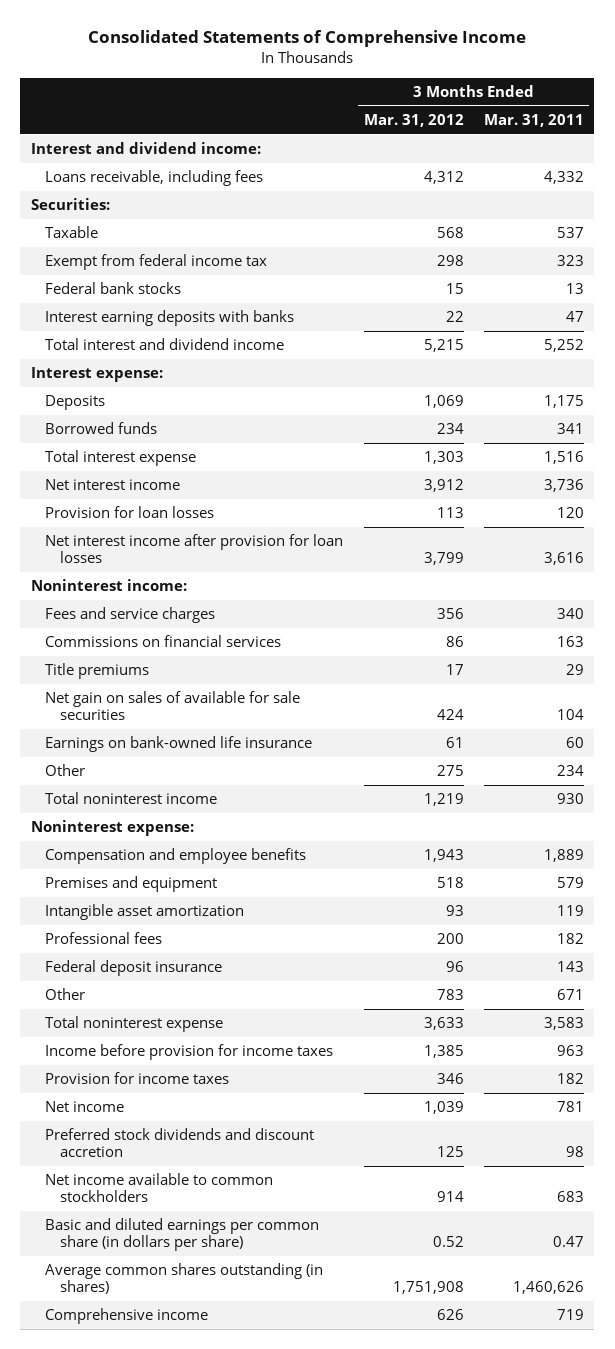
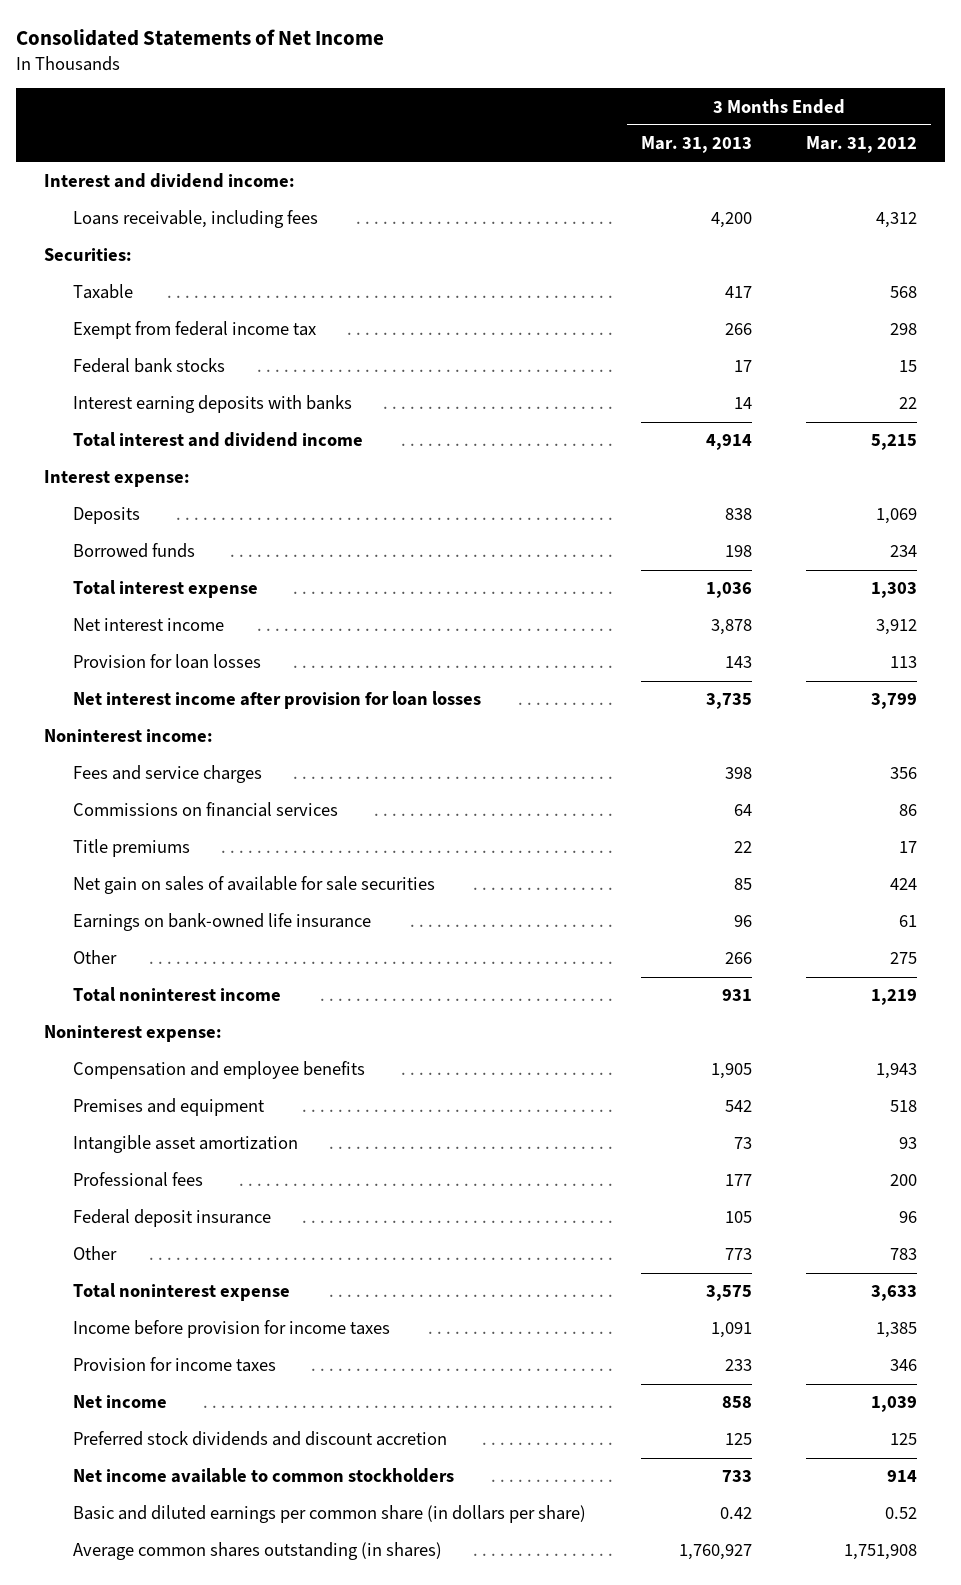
[88,30,527,48] Consolidated Statements of Comprehensive Income -> [16,28,385,46] Consolidated Statements of Net Income
[484,114,585,128] Mar. 31, 2011 -> none
none -> [640,136,752,154] Mar. 31, 2013
[45,1308,209,1325] Comprehensive income -> none

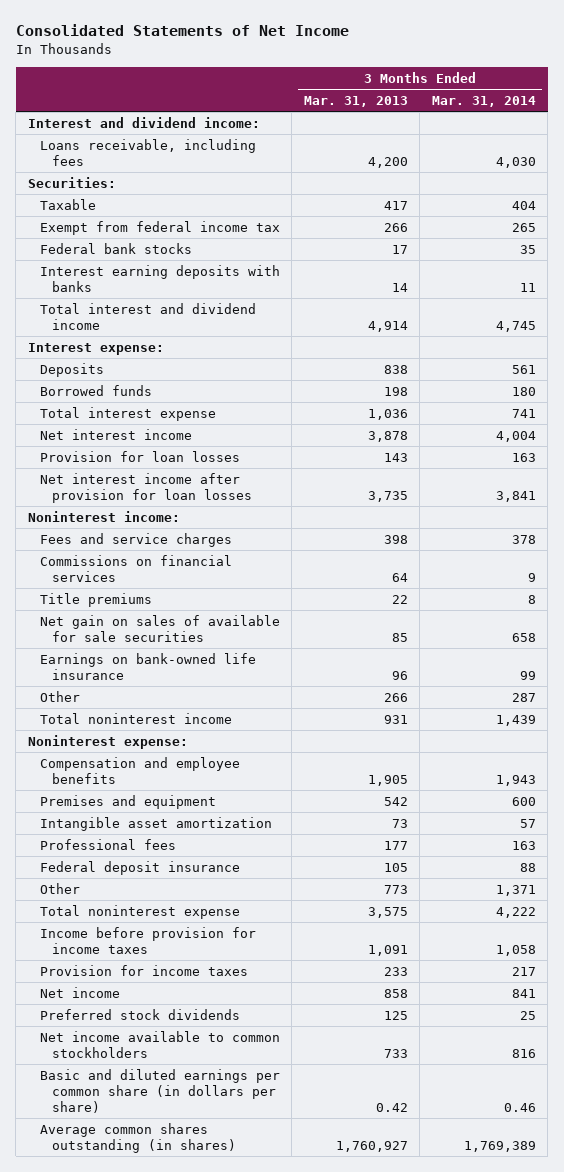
[806,136,918,154] Mar. 31, 2012 -> none
none -> [431,96,536,108] Mar. 31, 2014
[72,1431,447,1447] Preferred stock dividends and discount accretion -> [39,1008,240,1020] Preferred stock dividends

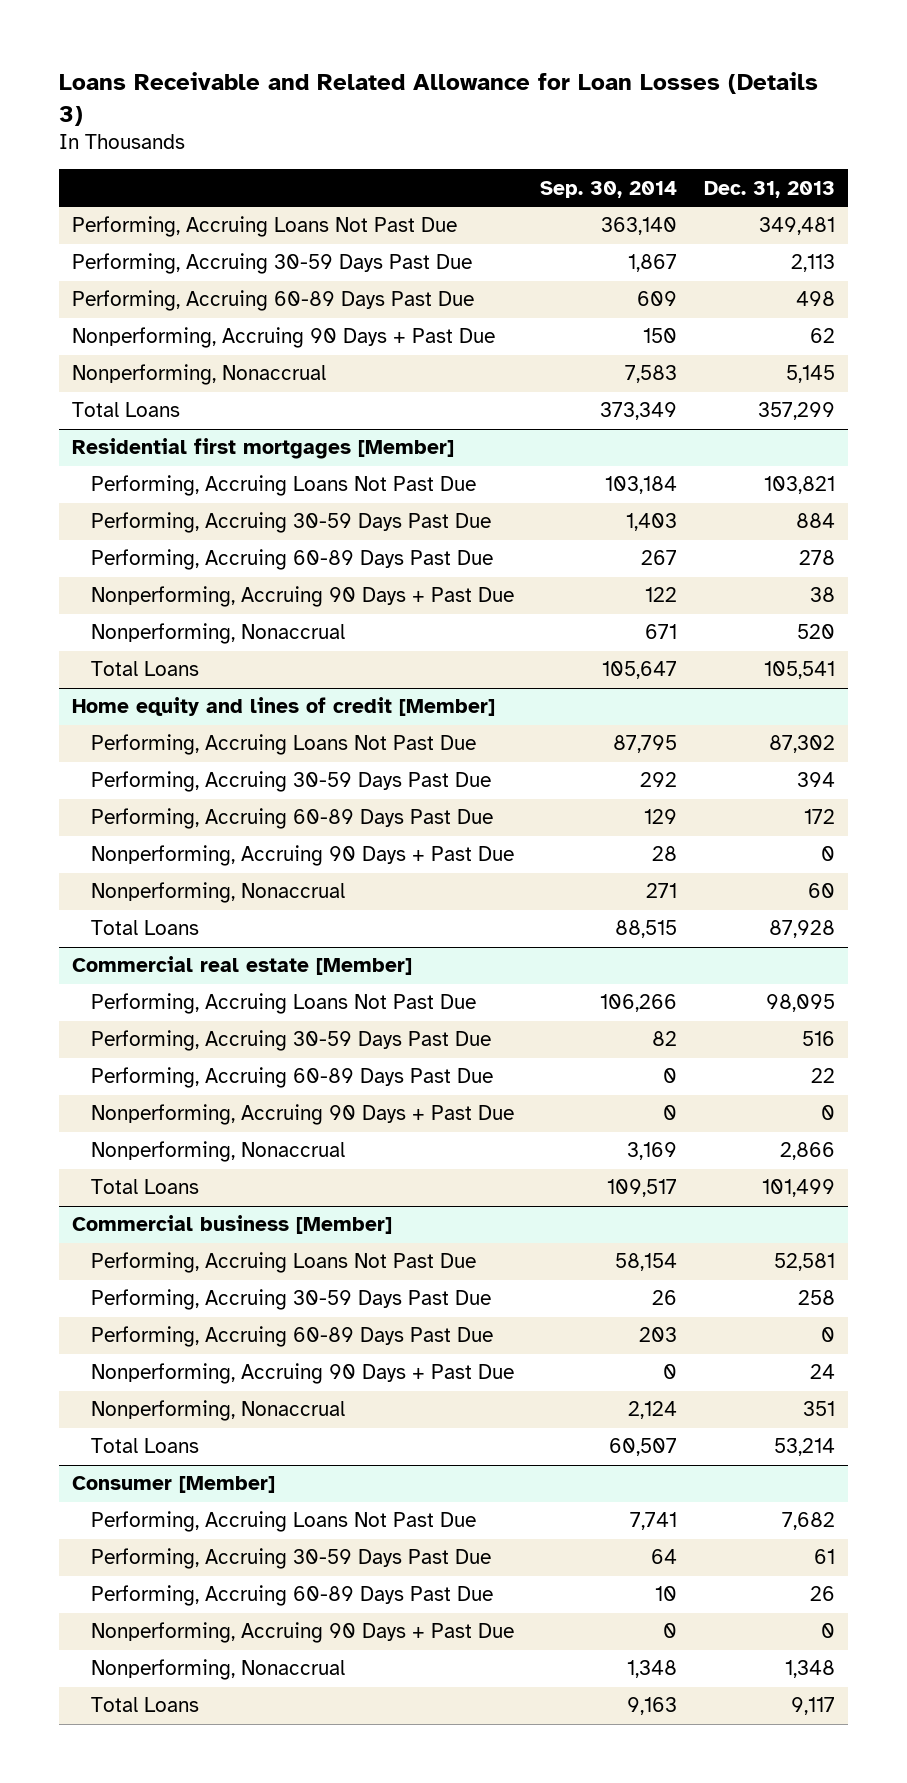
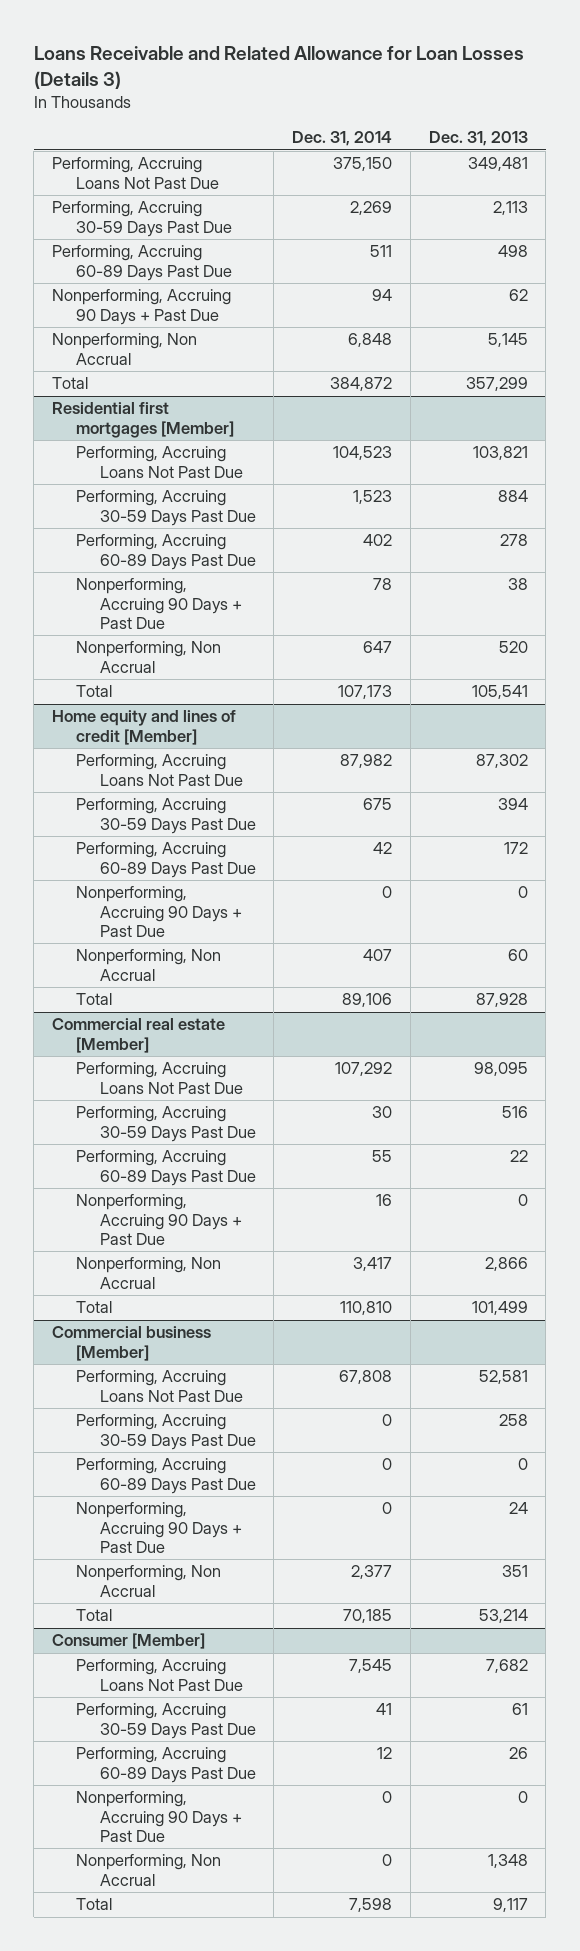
[540,180,678,198] Sep. 30, 2014 -> none
none -> [292,131,393,147] Dec. 31, 2014
[71,364,326,386] Nonperforming, Nonaccrual -> [52,333,198,365] Nonperforming, Non Accrual
[71,402,180,418] Total Loans -> [52,377,89,390] Total
[90,623,345,645] Nonperforming, Nonaccrual -> [75,641,221,673] Nonperforming, Non Accrual
[90,661,199,677] Total Loans -> [75,685,112,698] Total
[90,882,345,904] Nonperforming, Nonaccrual -> [75,949,221,981] Nonperforming, Non Accrual
[90,920,199,936] Total Loans -> [75,993,112,1006] Total
[90,1141,345,1163] Nonperforming, Nonaccrual -> [75,1257,221,1289] Nonperforming, Non Accrual
[90,1179,199,1195] Total Loans -> [75,1301,112,1314] Total
[90,1400,345,1422] Nonperforming, Nonaccrual -> [75,1565,221,1597] Nonperforming, Non Accrual
[90,1438,199,1454] Total Loans -> [75,1609,112,1622] Total
[90,1659,345,1681] Nonperforming, Nonaccrual -> [75,1854,221,1886] Nonperforming, Non Accrual
[90,1697,199,1713] Total Loans -> [75,1898,112,1911] Total

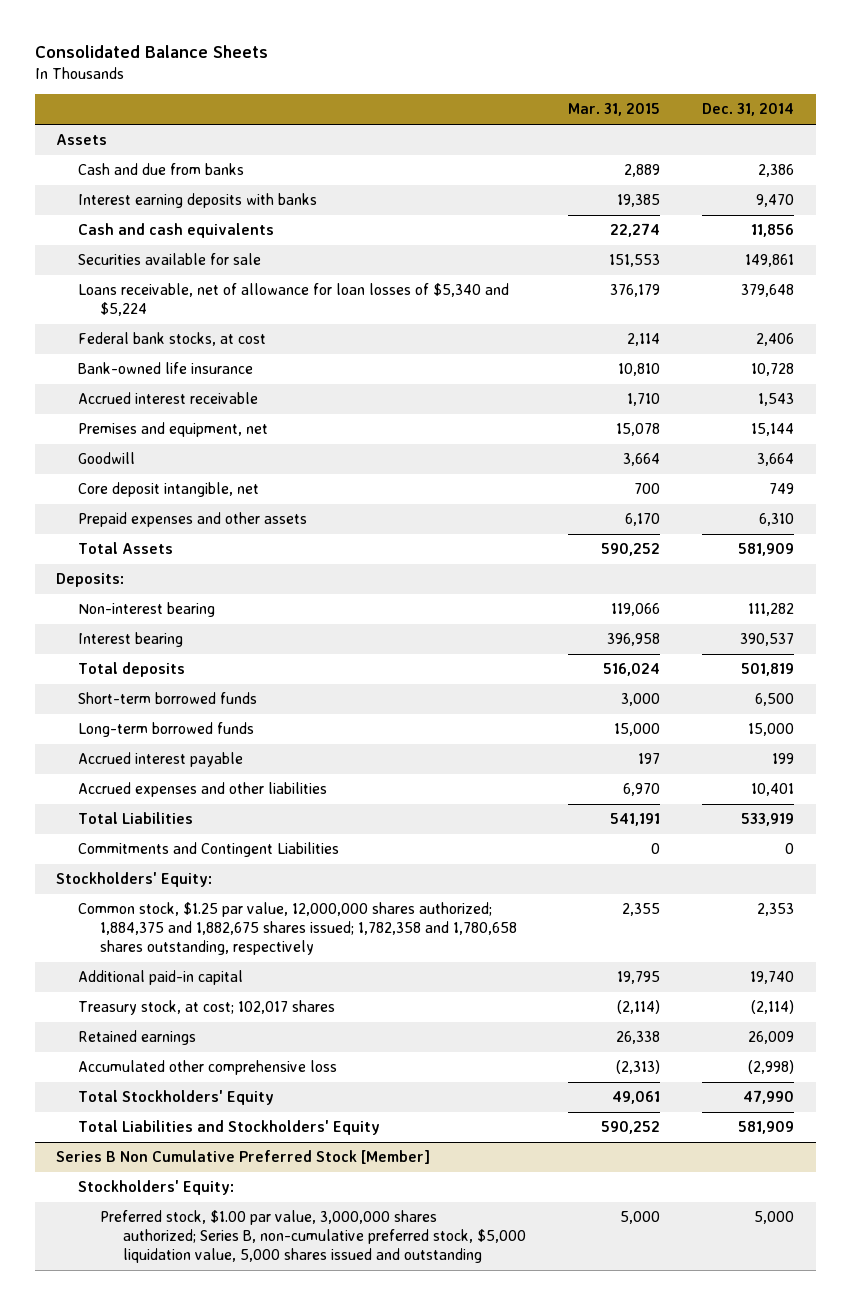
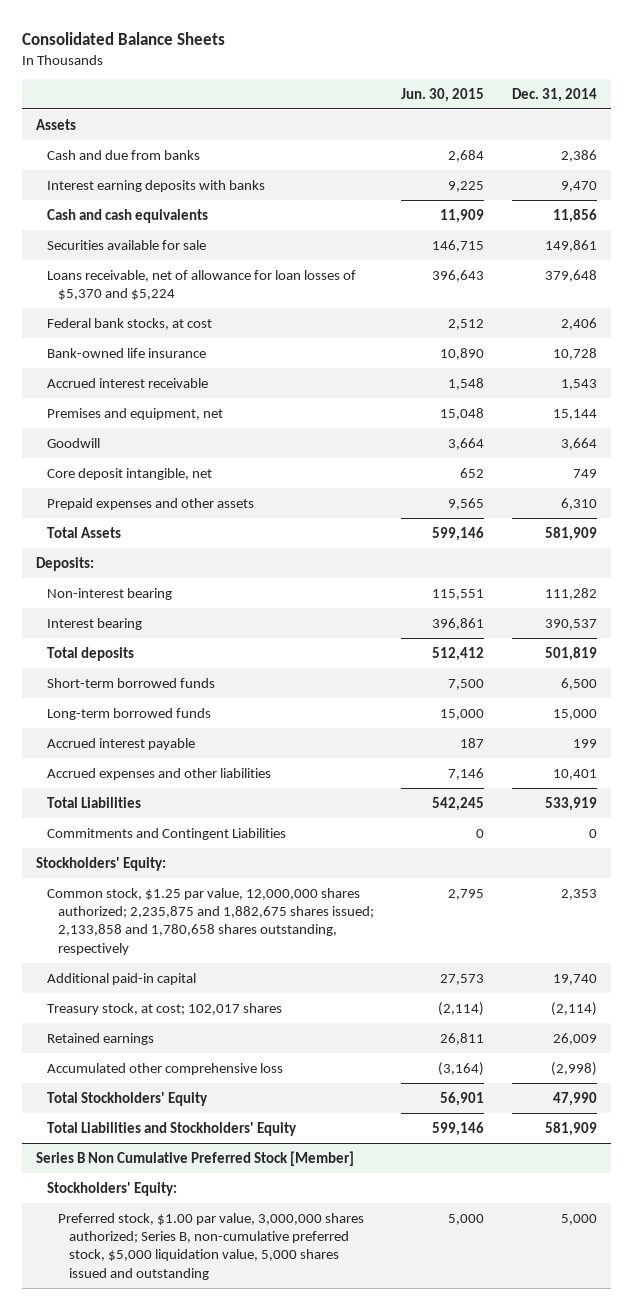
[568,103,661,117] Mar. 31, 2015 -> none
none -> [401,87,485,102] Jun. 30, 2015
[78,283,510,316] Loans receivable, net of allowance for loan losses of $5,340 and $5,224 -> [46,269,356,301] Loans receivable, net of allowance for loan losses of $5,370 and $5,224
[78,902,518,955] Common stock, $1.25 par value, 12,000,000 shares authorized; 1,884,375 and 1,882,675 shares issued; 1,782,358 and 1,780,658 shares outstanding, respectively -> [46,887,374,955] Common stock, $1.25 par value, 12,000,000 shares authorized; 2,235,875 and 1,882,675 shares issued; 2,133,858 and 1,780,658 shares outstanding, respectively

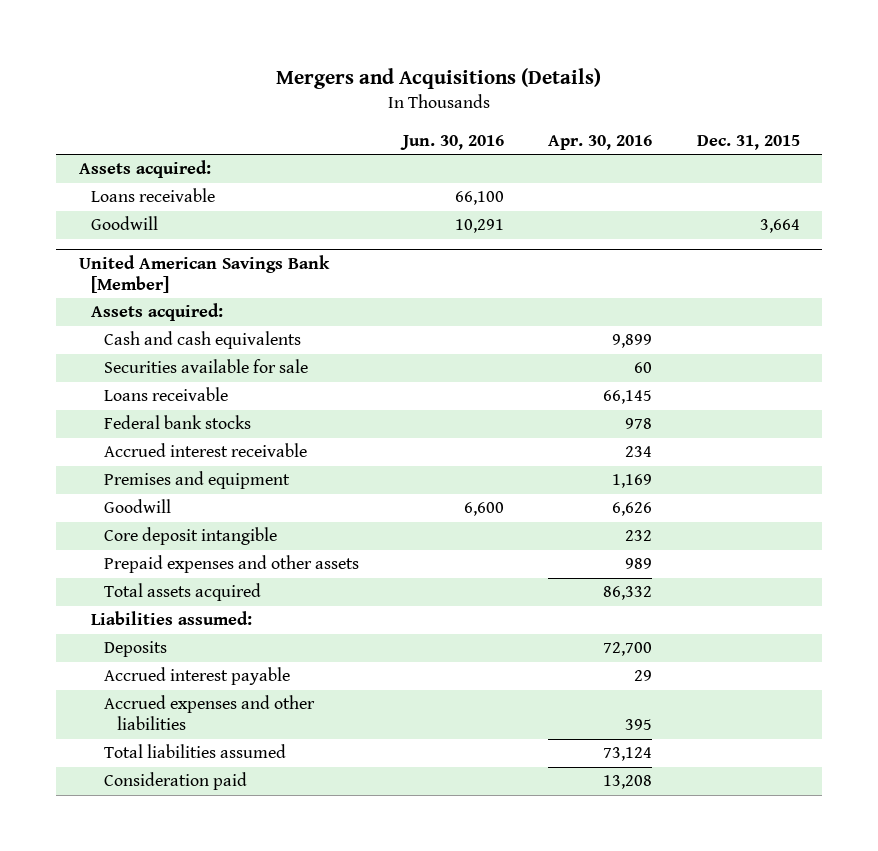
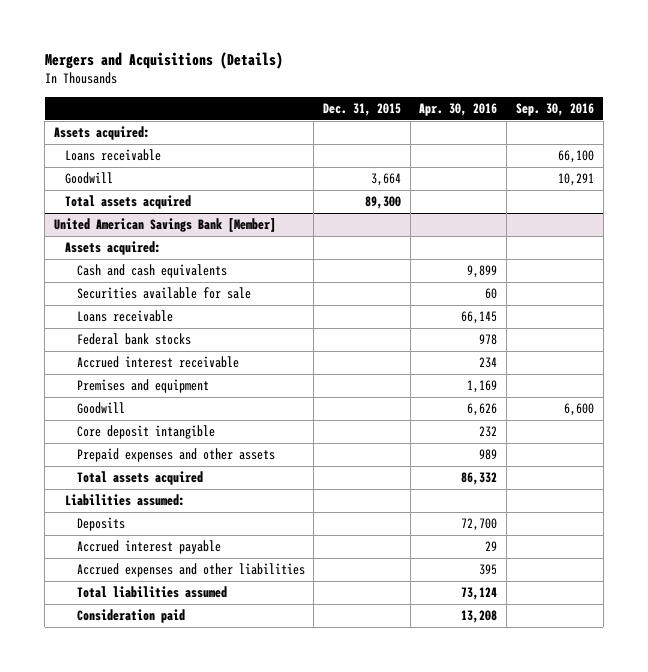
[400,134,505,150] Jun. 30, 2016 -> none
none -> [515,102,594,116] Sep. 30, 2016
none -> [65,195,192,210] Total assets acquired

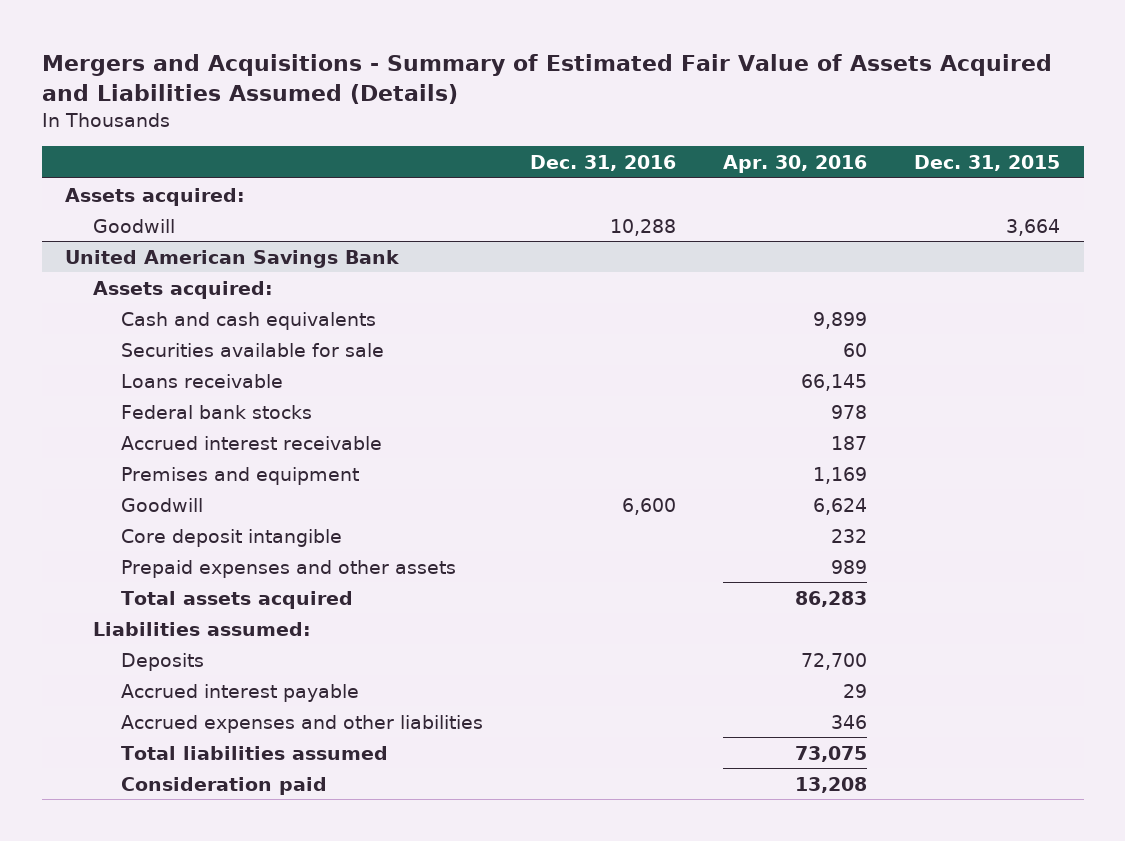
[44,52,283,70] Mergers and Acquisitions (Details) -> [41,54,1052,105] Mergers and Acquisitions - Summary of Estimated Fair Value of Assets Acquired and Liabilities Assumed (Details)
[515,102,594,116] Sep. 30, 2016 -> none
none -> [530,154,677,171] Dec. 31, 2016
[65,149,162,162] Loans receivable -> none
[65,195,192,210] Total assets acquired -> none
[53,218,276,233] United American Savings Bank [Member] -> [65,249,400,268] United American Savings Bank
[479,357,498,369] 234 -> [831,435,868,450] 187
[467,403,498,417] 6,626 -> [813,497,868,515] 6,624
[461,472,498,486] 86,332 -> [795,590,868,607] 86,283
[479,564,498,576] 395 -> [831,714,868,729] 346
[461,587,498,601] 73,124 -> [795,745,868,762] 73,075

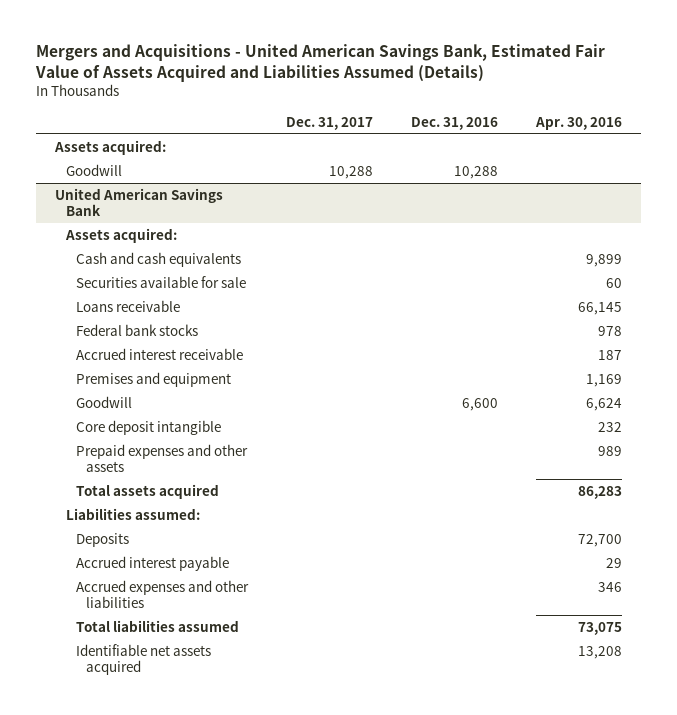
[41,54,1052,105] Mergers and Acquisitions - Summary of Estimated Fair Value of Assets Acquired and Liabilities Assumed (Details) -> [35,44,606,82] Mergers and Acquisitions - United American Savings Bank, Estimated Fair Value of Assets Acquired and Liabilities Assumed (Details)
[914,154,1061,171] Dec. 31, 2015 -> none
none -> [285,116,373,130] Dec. 31, 2017
[120,776,327,795] Consideration paid -> [75,644,211,675] Identifiable net assets acquired

